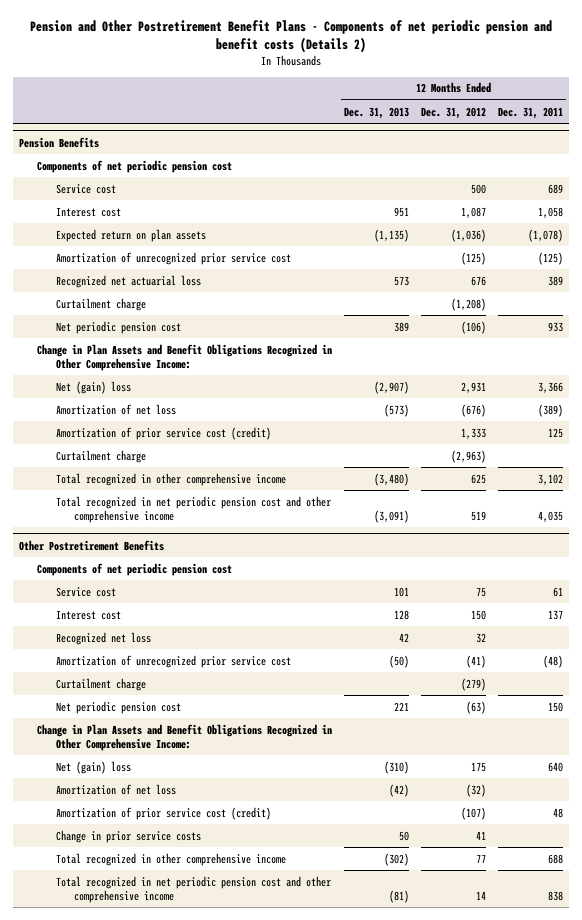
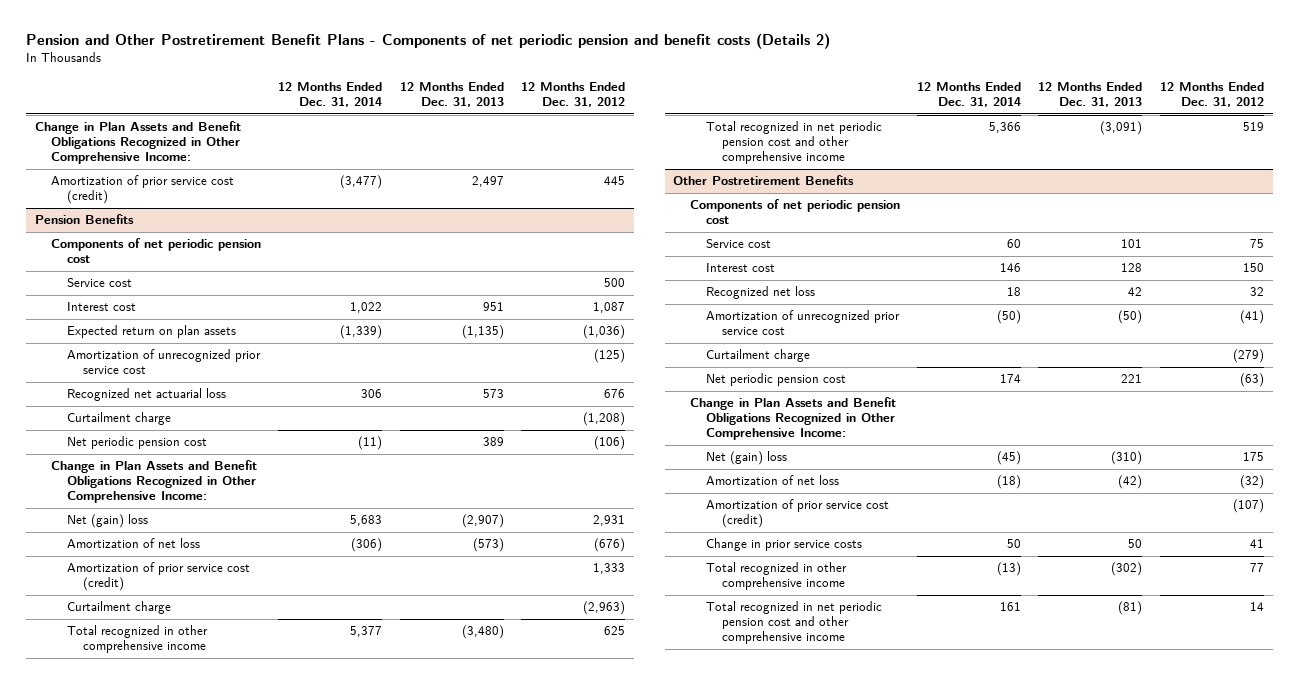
[498,106,564,119] Dec. 31, 2011 -> none
none -> [278,81,383,107] 12 Months Ended Dec. 31, 2014
none -> [34,121,241,165] Change in Plan Assets and Benefit Obligations Recognized in Other Comprehensive Income:
none -> [50,175,234,205] Amortization of prior service cost (credit)

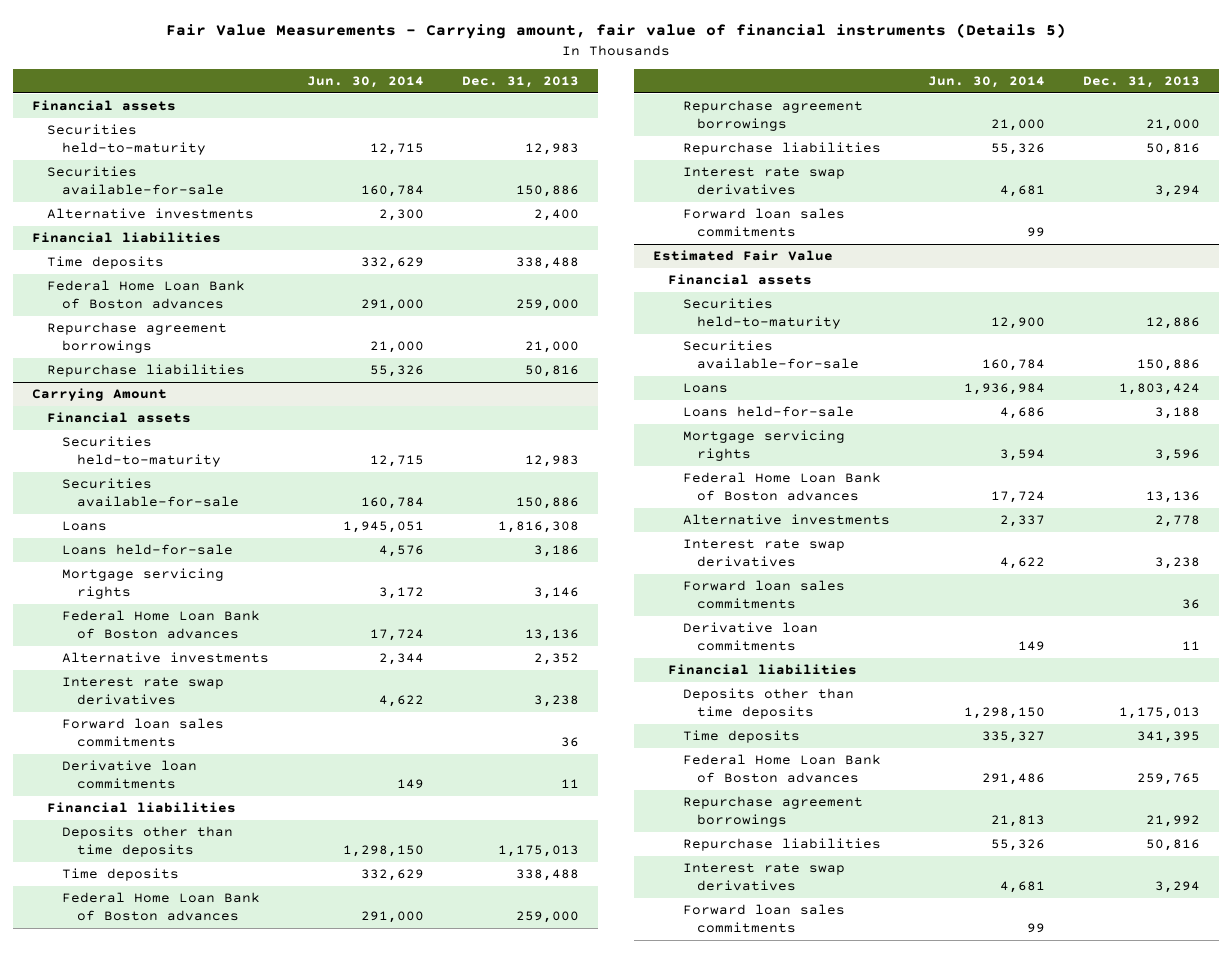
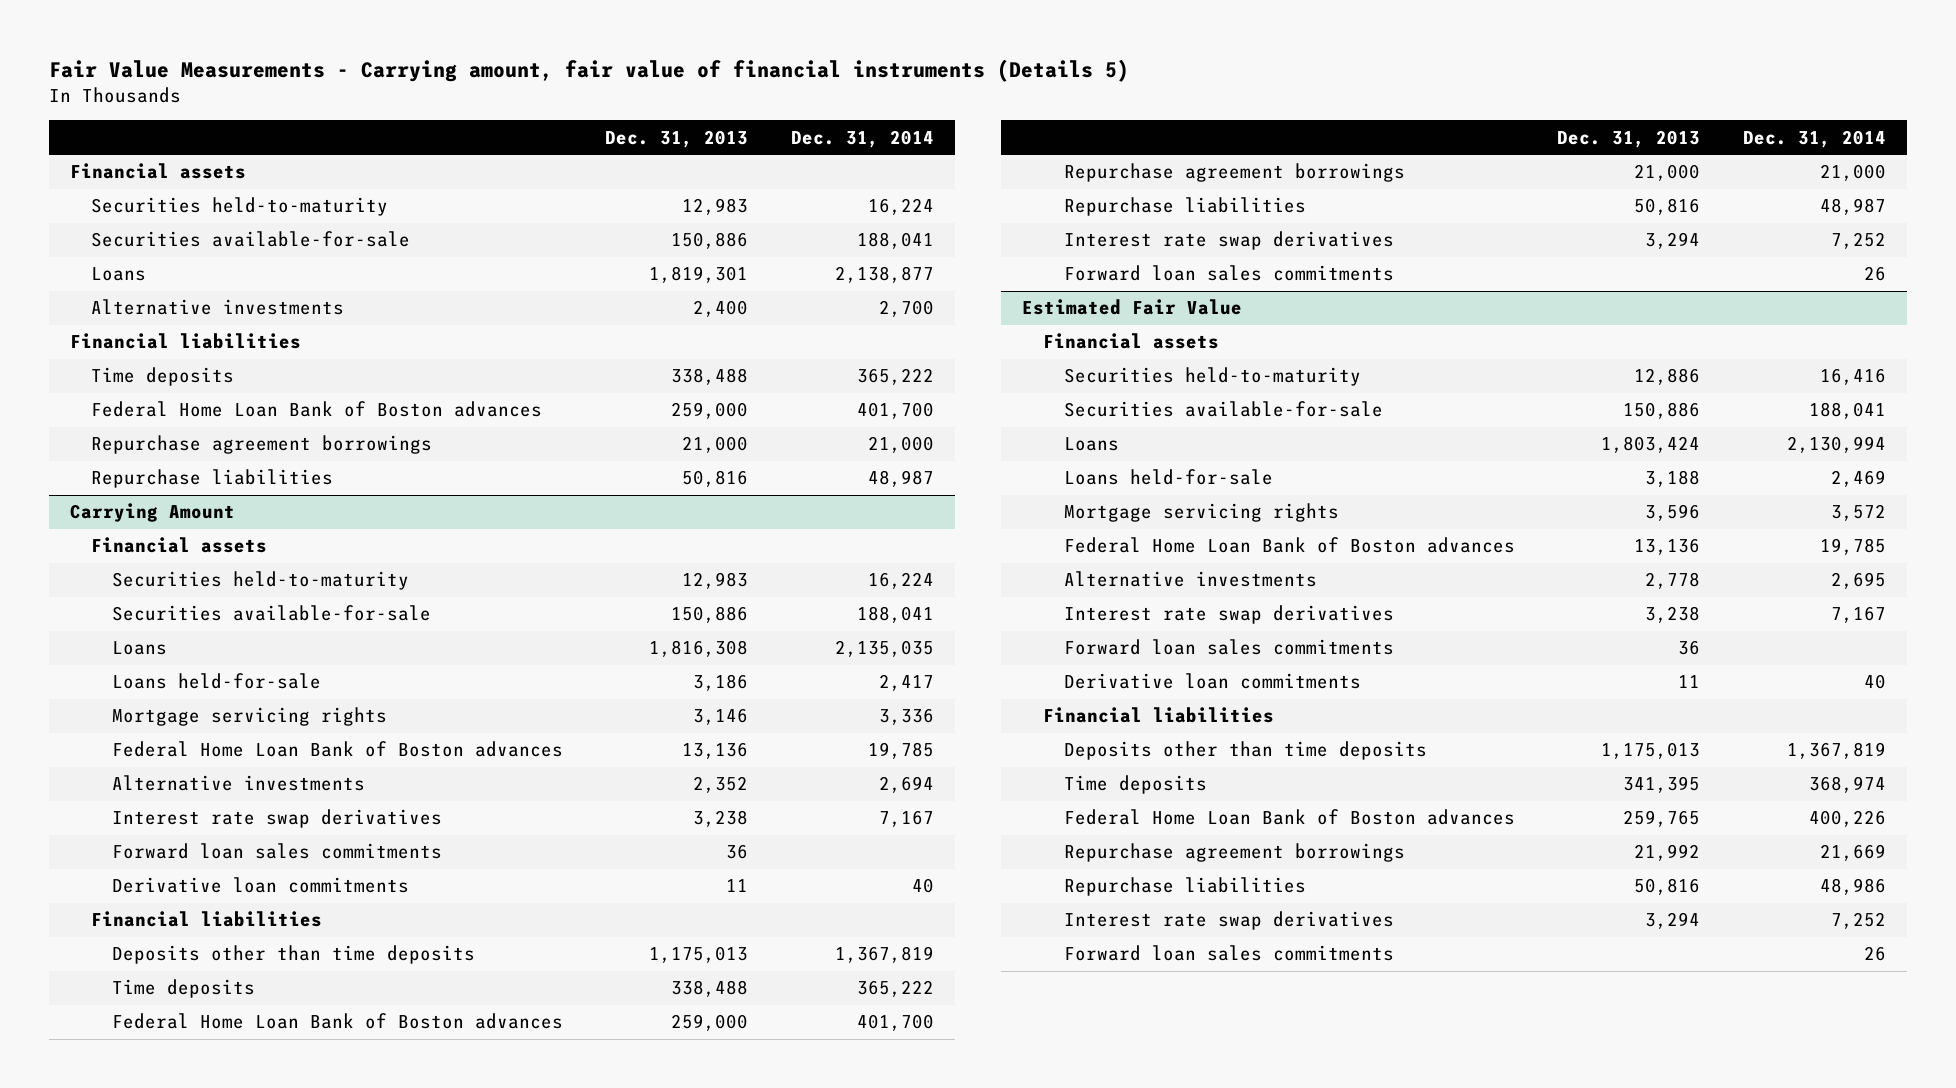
[306,76,424,89] Jun. 30, 2014 -> none
none -> [790,129,934,148] Dec. 31, 2014
none -> [90,267,146,282] Loans

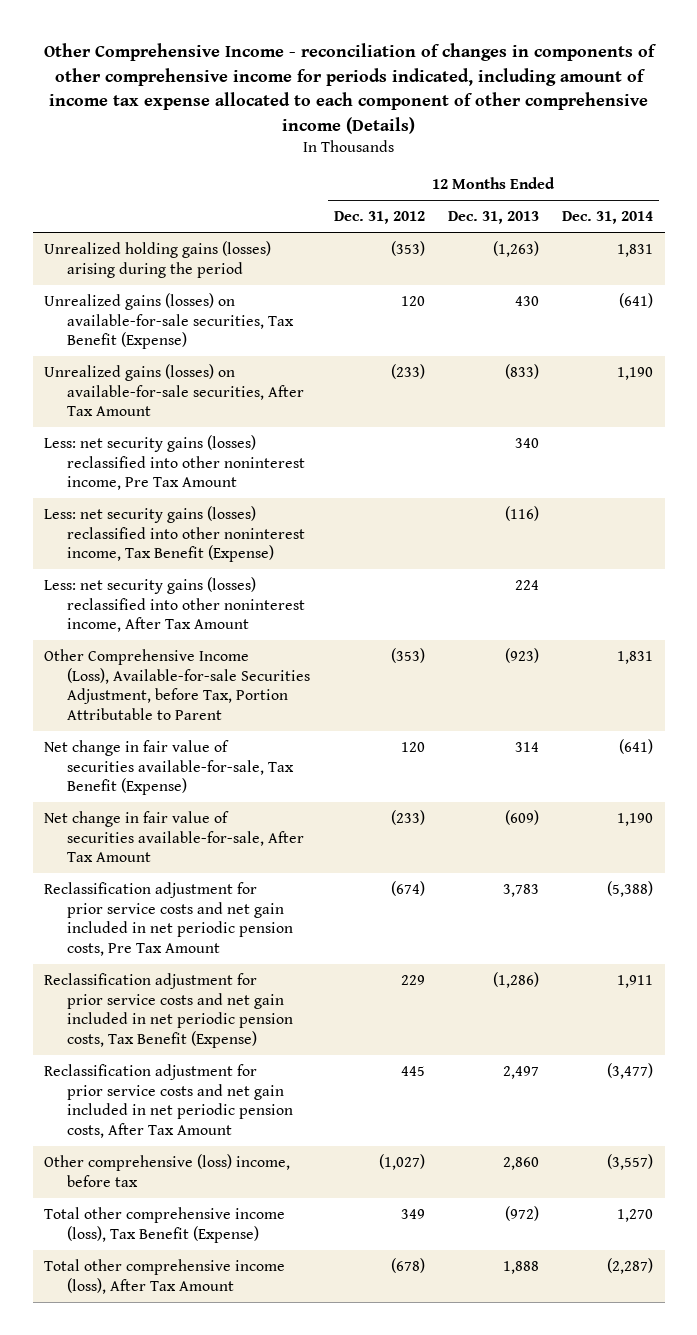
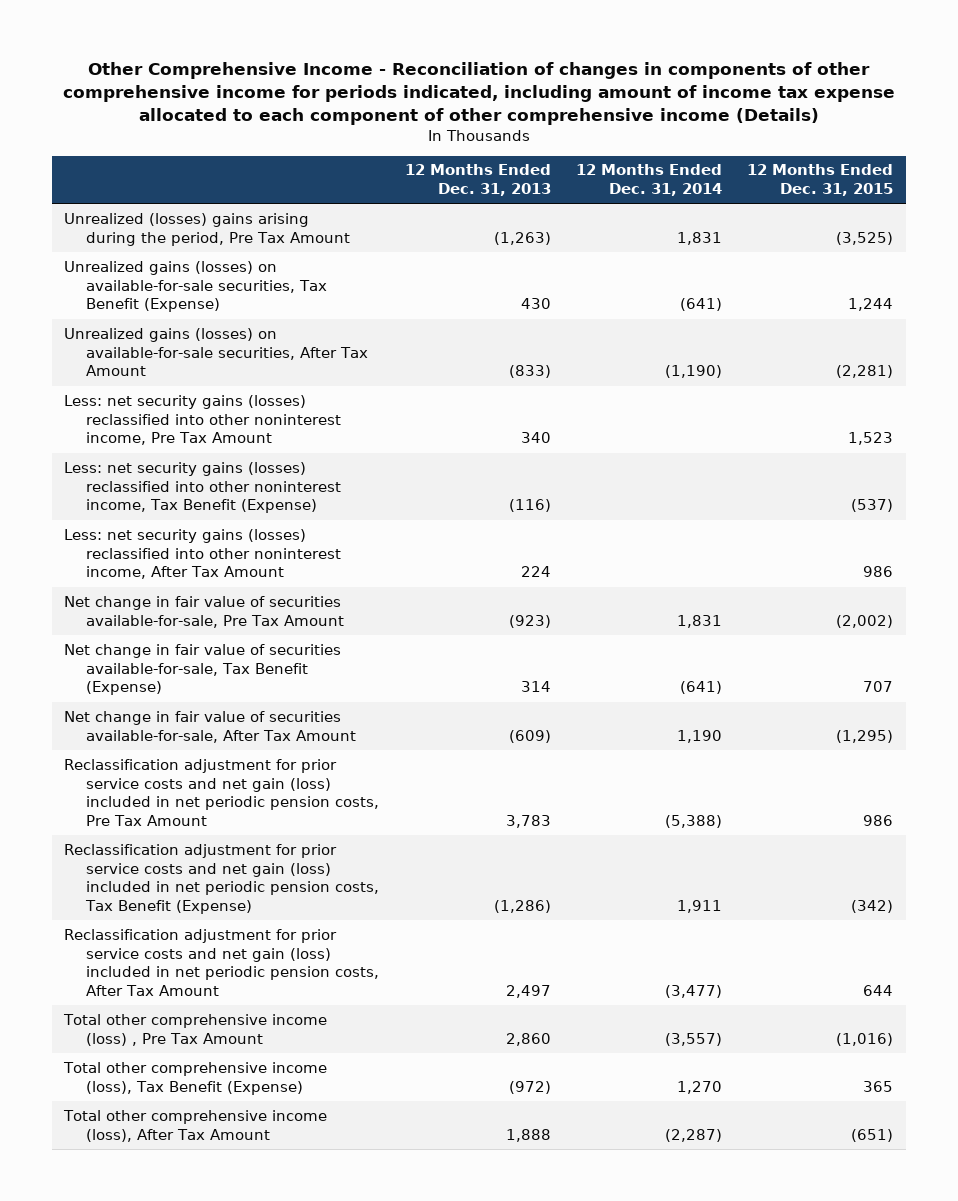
[43,43,657,134] Other Comprehensive Income - reconciliation of changes in components of other comprehensive income for periods indicated, including amount of income tax expense allocated to each component of other comprehensive income (Details) -> [62,61,895,125] Other Comprehensive Income - Reconciliation of changes in components of other comprehensive income for periods indicated, including amount of income tax expense allocated to each component of other comprehensive income (Details)
[333,210,425,224] Dec. 31, 2012 -> none
none -> [747,164,894,197] 12 Months Ended Dec. 31, 2015
[44,240,272,278] Unrealized holding gains (losses) arising during the period -> [64,212,351,246] Unrealized (losses) gains arising during the period, Pre Tax Amount
[617,366,654,380] 1,190 -> [664,365,722,379] (1,190)
[44,648,311,721] Other Comprehensive Income (Loss), Available-for-sale Securities Adjustment, before Tax, Portion Attributable to Parent -> [64,595,345,628] Net change in fair value of securities available-for-sale, Pre Tax Amount
[44,881,294,957] Reclassification adjustment for prior service costs and net gain included in net periodic pension costs, Pre Tax Amount -> [64,758,380,827] Reclassification adjustment for prior service costs and net gain (loss) included in net periodic pension costs, Pre Tax Amount
[44,972,294,1049] Reclassification adjustment for prior service costs and net gain included in net periodic pension costs, Tax Benefit (Expense) -> [64,843,380,915] Reclassification adjustment for prior service costs and net gain (loss) included in net periodic pension costs, Tax Benefit (Expense)
[44,1063,294,1139] Reclassification adjustment for prior service costs and net gain included in net periodic pension costs, After Tax Amount -> [64,928,380,997] Reclassification adjustment for prior service costs and net gain (loss) included in net periodic pension costs, After Tax Amount
[44,1153,291,1187] Other comprehensive (loss) income, before tax -> [63,1013,328,1046] Total other comprehensive income (loss) , Pre Tax Amount

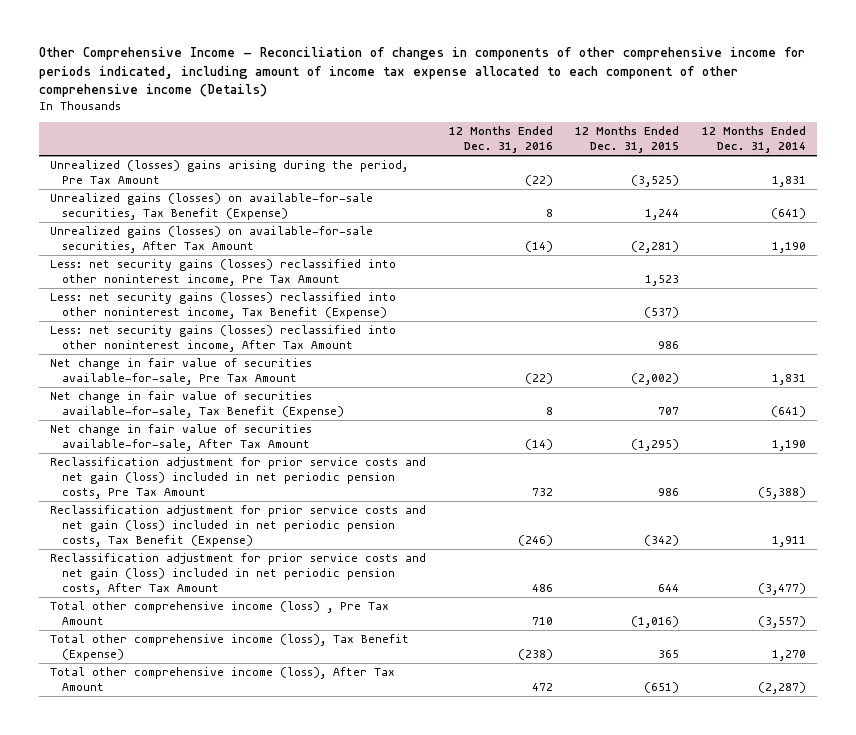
[404,164,551,197] 12 Months Ended Dec. 31, 2013 -> none
none -> [448,125,553,154] 12 Months Ended Dec. 31, 2016
[664,365,722,379] (1,190) -> [772,242,807,254] 1,190

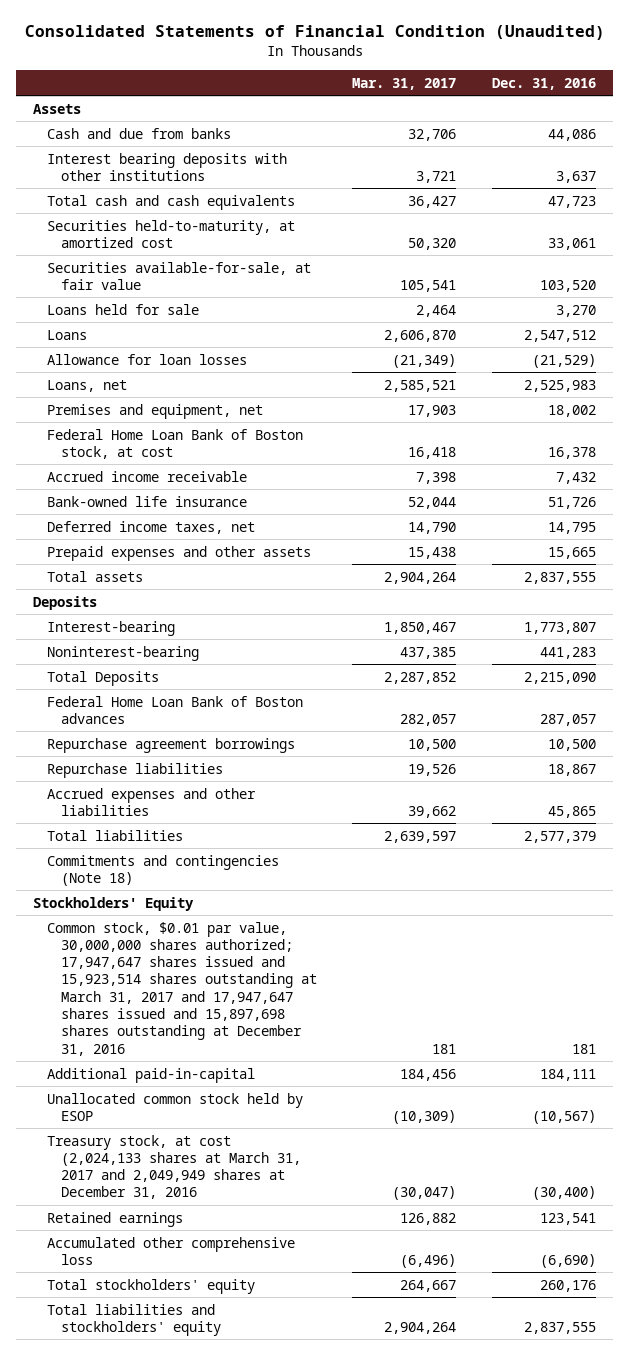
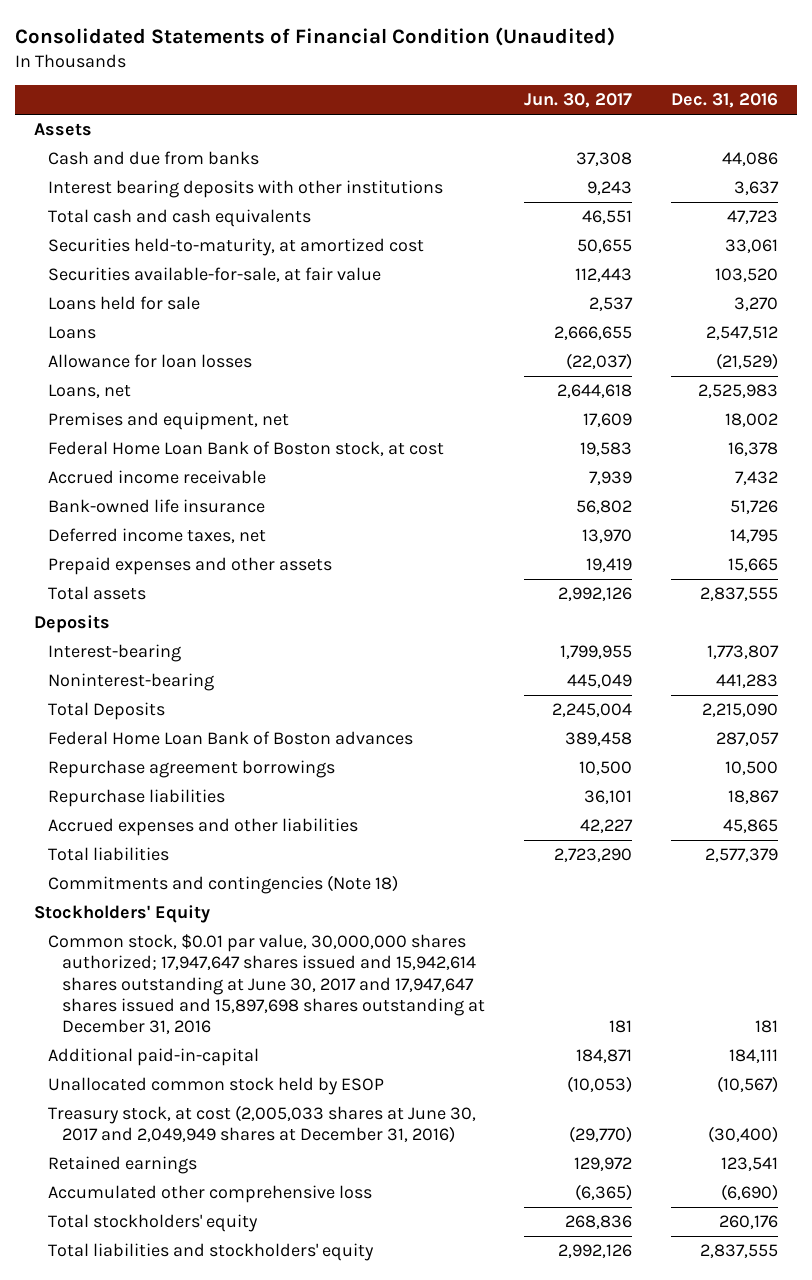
[352,77,457,90] Mar. 31, 2017 -> none
none -> [524,93,633,109] Jun. 30, 2017
[47,921,317,1056] Common stock, $0.01 par value, 30,000,000 shares authorized; 17,947,647 shares issued and 15,923,514 shares outstanding at March 31, 2017 and 17,947,647 shares issued and 15,897,698 shares outstanding at December 31, 2016 -> [48,934,486,1034] Common stock, $0.01 par value, 30,000,000 shares authorized; 17,947,647 shares issued and 15,942,614 shares outstanding at June 30, 2017 and 17,947,647 shares issued and 15,897,698 shares outstanding at December 31, 2016
[47,1134,301,1200] Treasury stock, at cost (2,024,133 shares at March 31, 2017 and 2,049,949 shares at December 31, 2016 -> [48,1105,477,1144] Treasury stock, at cost (2,005,033 shares at June 30, 2017 and 2,049,949 shares at December 31, 2016)

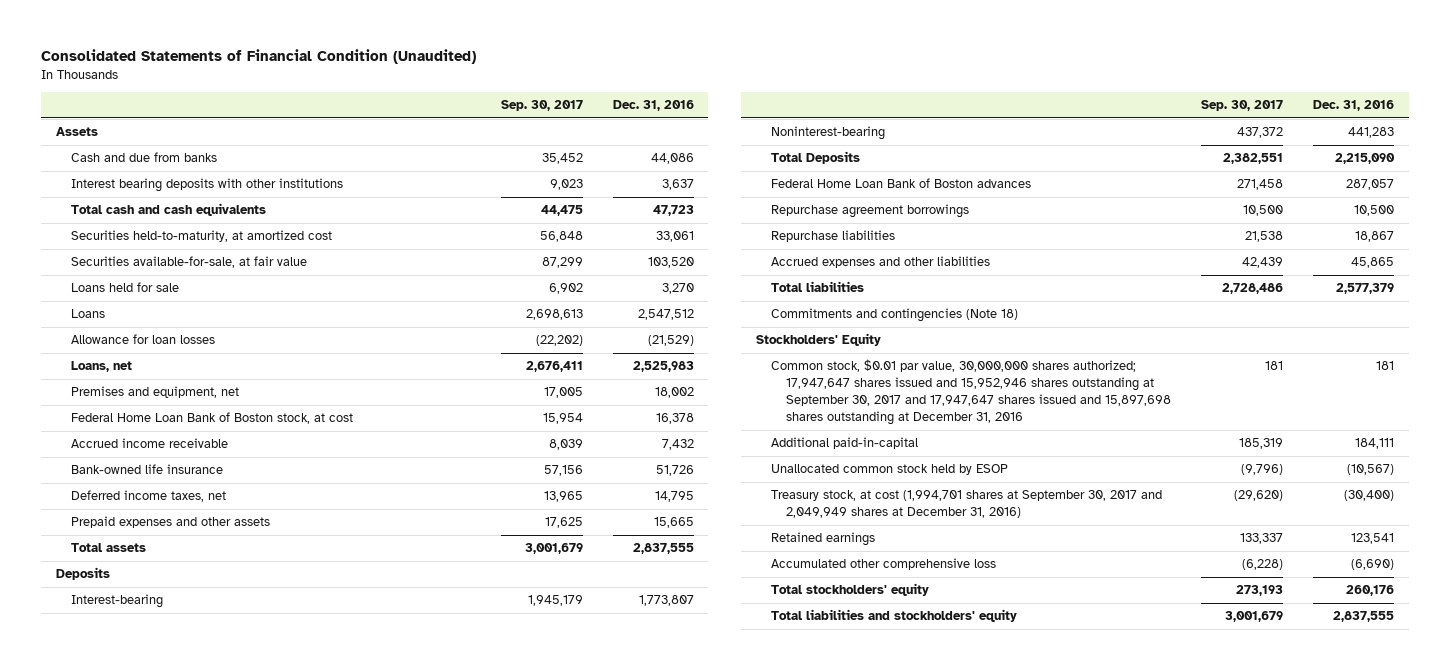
[524,93,633,109] Jun. 30, 2017 -> none
none -> [500,100,583,112] Sep. 30, 2017
[48,934,486,1034] Common stock, $0.01 par value, 30,000,000 shares authorized; 17,947,647 shares issued and 15,942,614 shares outstanding at June 30, 2017 and 17,947,647 shares issued and 15,897,698 shares outstanding at December 31, 2016 -> [771,359,1172,426] Common stock, $0.01 par value, 30,000,000 shares authorized; 17,947,647 shares issued and 15,952,946 shares outstanding at September 30, 2017 and 17,947,647 shares issued and 15,897,698 shares outstanding at December 31, 2016
[48,1105,477,1144] Treasury stock, at cost (2,005,033 shares at June 30, 2017 and 2,049,949 shares at December 31, 2016) -> [771,490,1163,519] Treasury stock, at cost (1,994,701 shares at September 30, 2017 and 2,049,949 shares at December 31, 2016)

